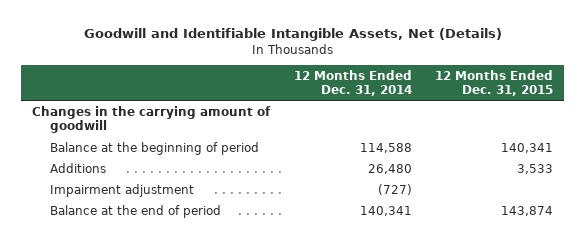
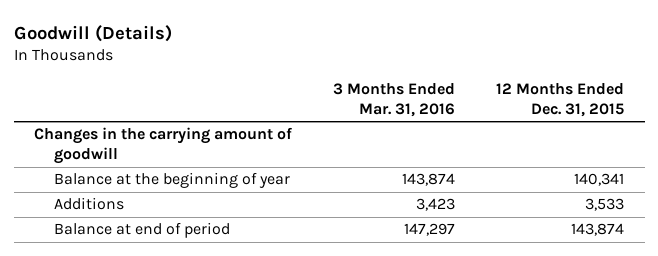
[83,28,502,42] Goodwill and Identifiable Intangible Assets, Net (Details) -> [13,24,172,42] Goodwill (Details)
[293,69,412,96] 12 Months Ended Dec. 31, 2014 -> none
none -> [333,82,456,117] 3 Months Ended Mar. 31, 2016
[49,141,259,155] Balance at the beginning of period -> [53,172,290,189] Balance at the beginning of year
[49,183,194,197] Impairment adjustment -> none
[49,204,221,218] Balance at the end of period -> [53,222,230,239] Balance at end of period

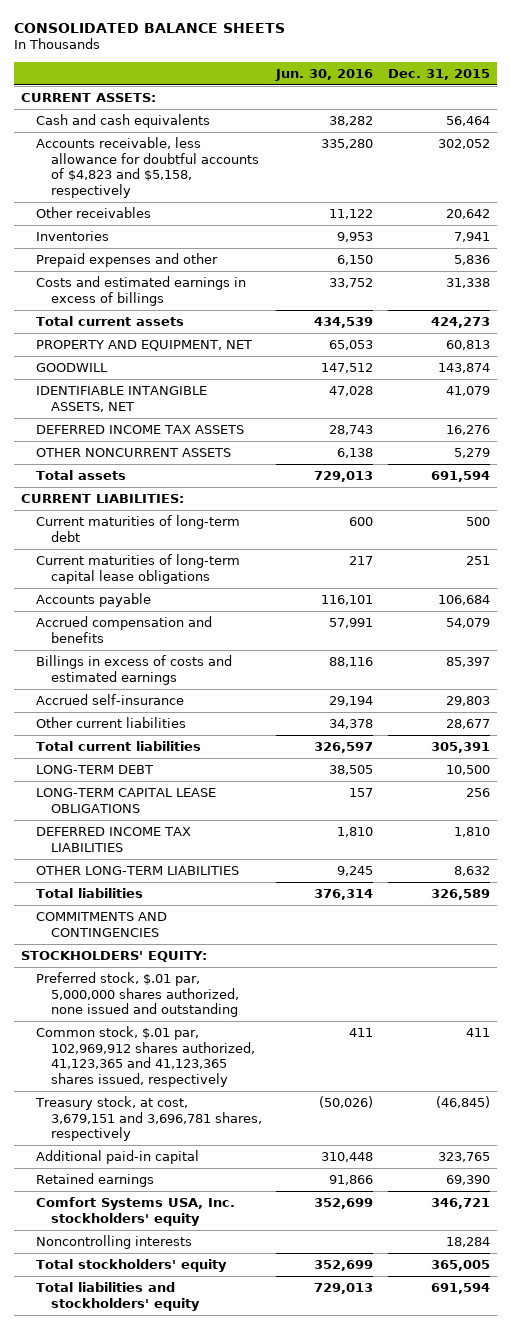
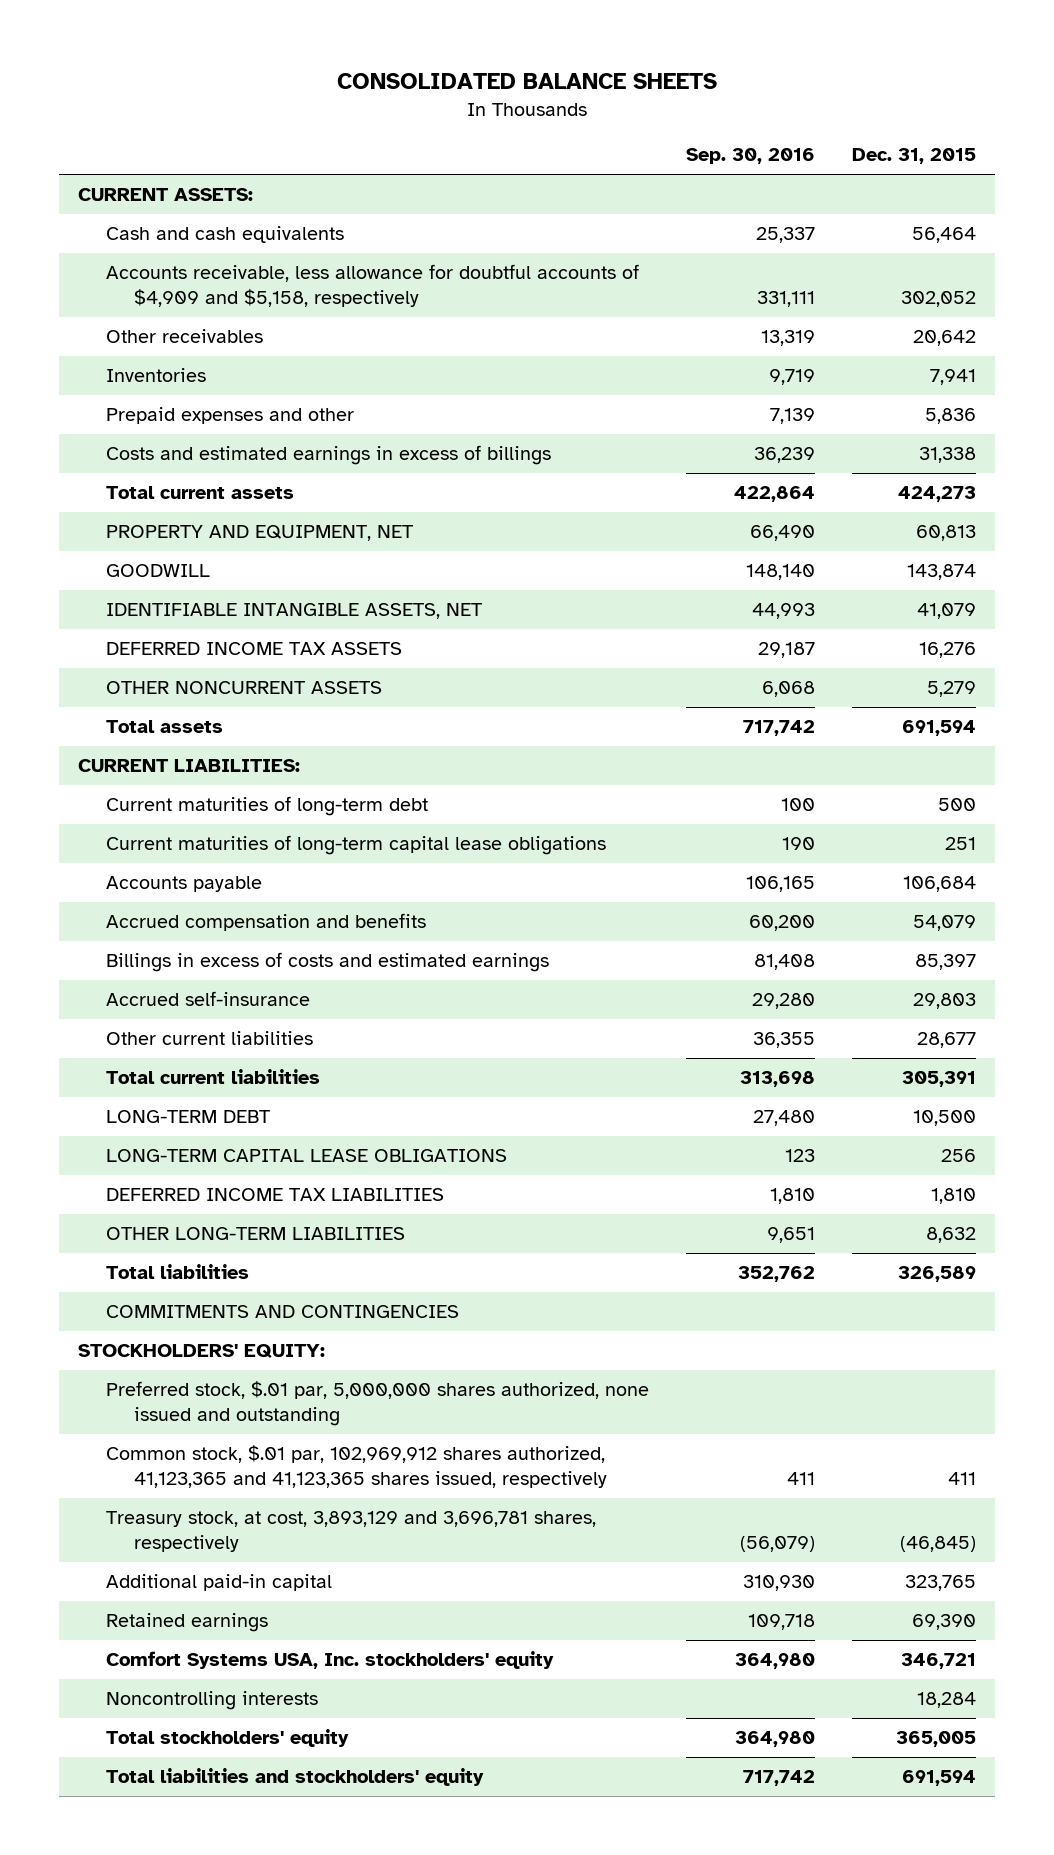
[275,68,374,81] Jun. 30, 2016 -> none
none -> [685,148,815,165] Sep. 30, 2016
[35,137,259,198] Accounts receivable, less allowance for doubtful accounts of $4,823 and $5,158, respectively -> [105,264,639,307] Accounts receivable, less allowance for doubtful accounts of $4,909 and $5,158, respectively
[34,1096,262,1142] Treasury stock, at cost, 3,679,151 and 3,696,781 shares, respectively -> [105,1511,596,1552] Treasury stock, at cost, 3,893,129 and 3,696,781 shares, respectively

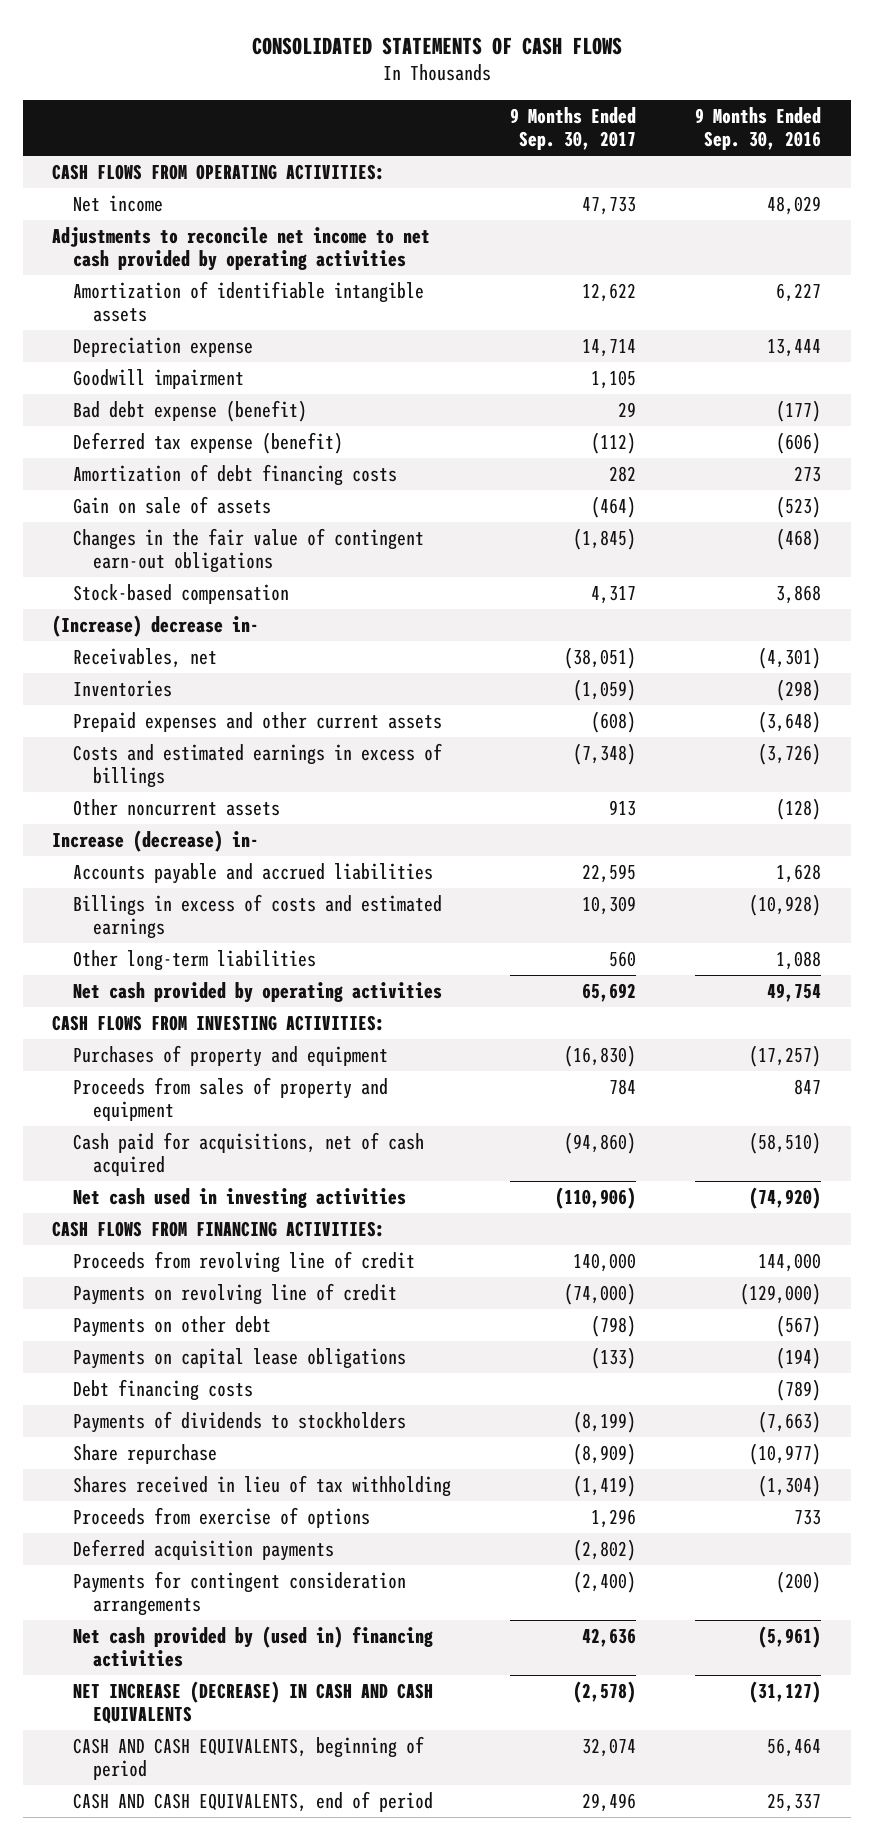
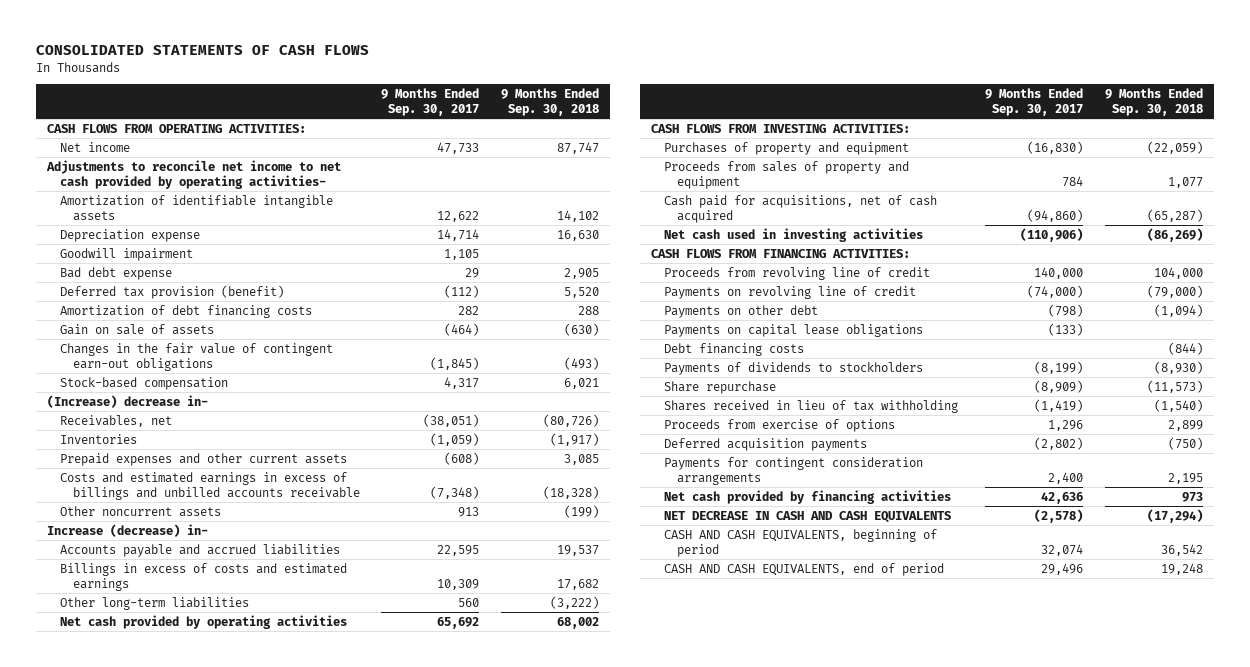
[695,106,822,151] 9 Months Ended Sep. 30, 2016 -> none
none -> [500,87,599,117] 9 Months Ended Sep. 30, 2018
[52,226,431,272] Adjustments to reconcile net income to net cash provided by operating activities -> [45,159,341,190] Adjustments to reconcile net income to net cash provided by operating activities-
[72,399,307,422] Bad debt expense (benefit) -> [59,266,172,280] Bad debt expense
[72,431,343,454] Deferred tax expense (benefit) -> [59,284,284,299] Deferred tax provision (benefit)
[72,742,442,789] Costs and estimated earnings in excess of billings -> [59,471,360,501] Costs and estimated earnings in excess of billings and unbilled accounts receivable
[572,1570,636,1593] (2,400) -> [1048,472,1084,485] 2,400
[72,1625,433,1668] Net cash provided by (used in) financing activities -> [663,489,951,504] Net cash provided by financing activities
[72,1680,433,1725] NET INCREASE (DECREASE) IN CASH AND CASH EQUIVALENTS -> [663,510,951,523] NET DECREASE IN CASH AND CASH EQUIVALENTS

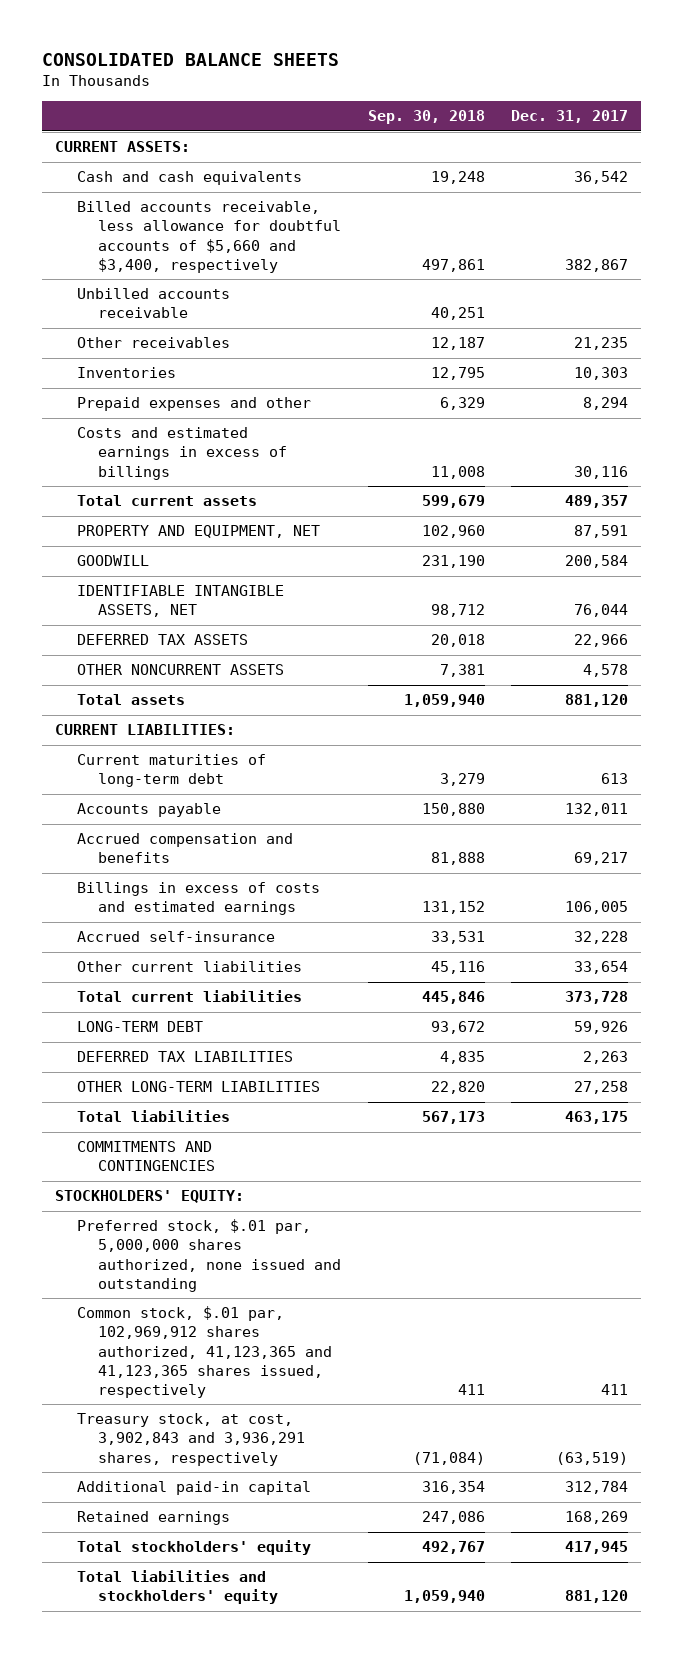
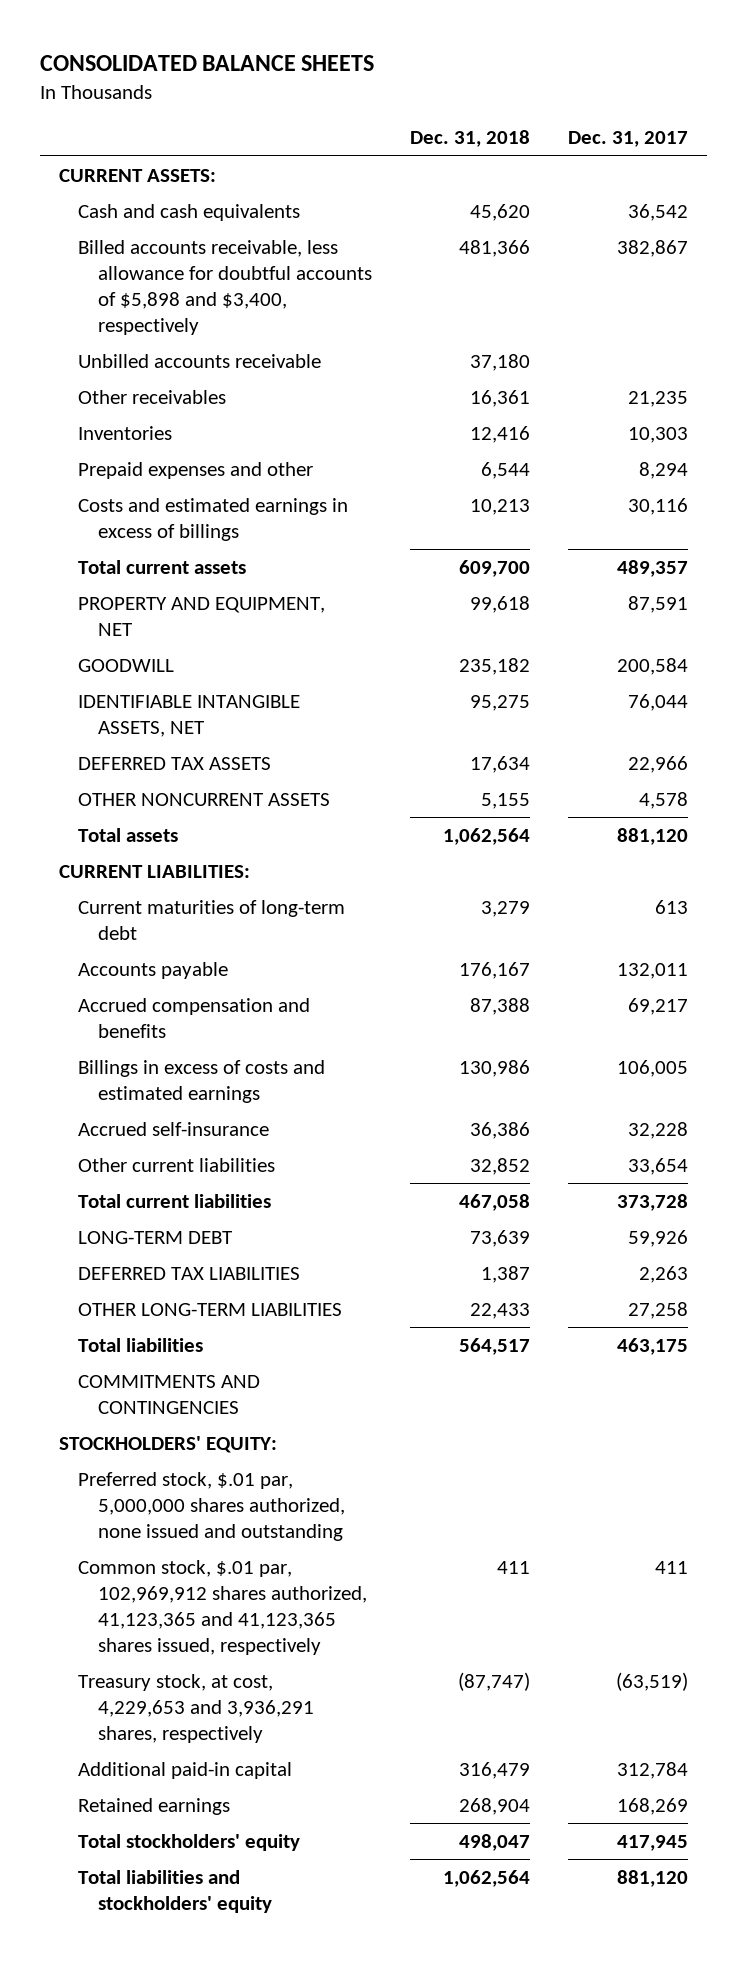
[367,110,485,125] Sep. 30, 2018 -> none
none -> [409,130,530,148] Dec. 31, 2018
[76,201,342,273] Billed accounts receivable, less allowance for doubtful accounts of $5,660 and $3,400, respectively -> [78,239,372,335] Billed accounts receivable, less allowance for doubtful accounts of $5,898 and $3,400, respectively
[76,1413,306,1466] Treasury stock, at cost, 3,902,843 and 3,936,291 shares, respectively -> [78,1673,314,1743] Treasury stock, at cost, 4,229,653 and 3,936,291 shares, respectively

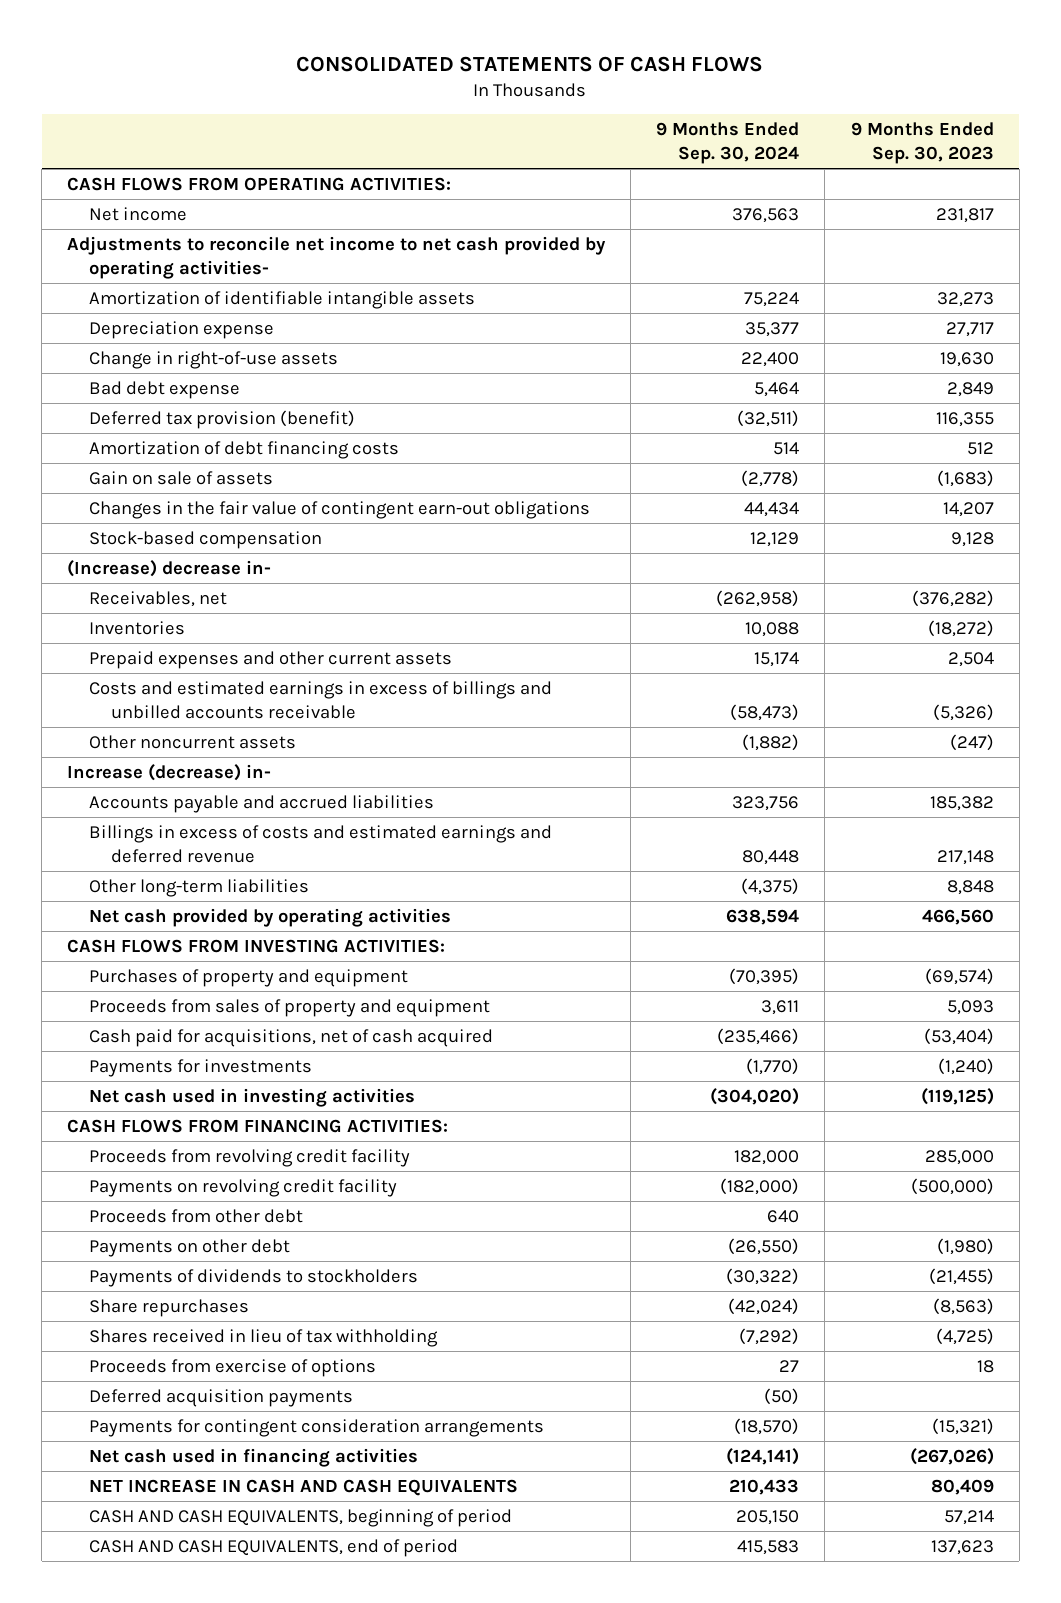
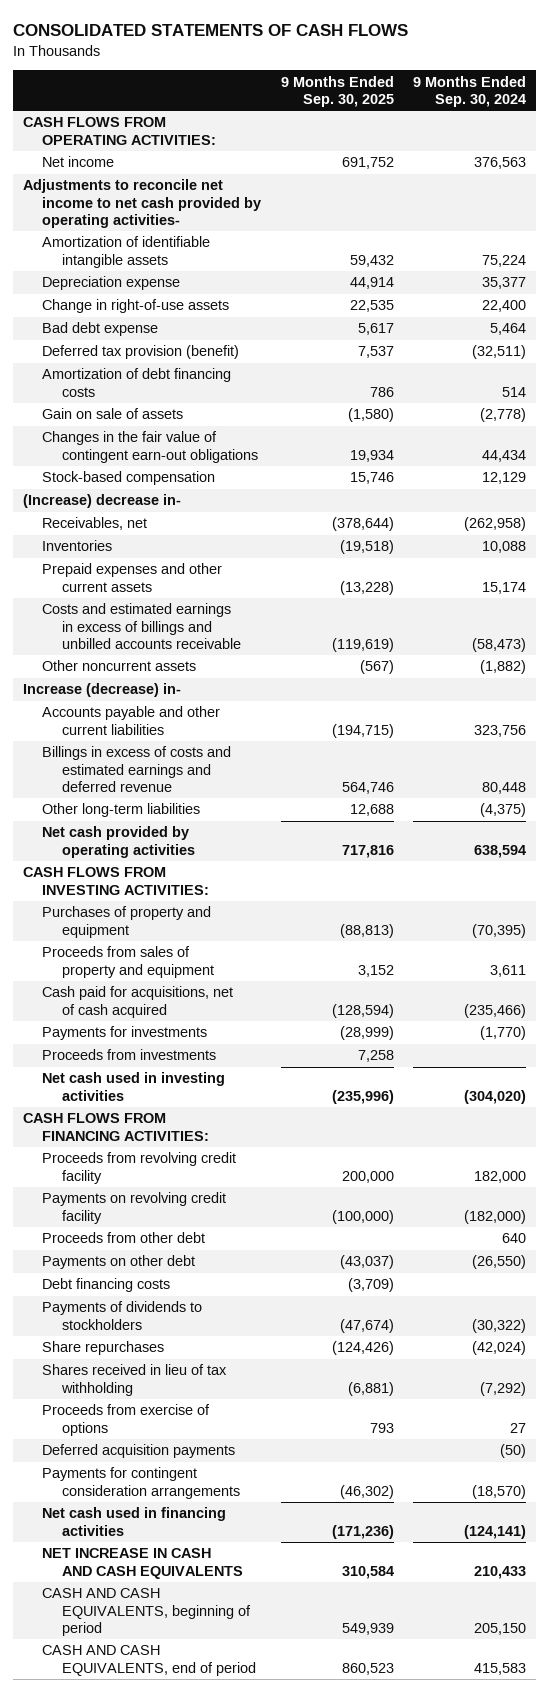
[850,122,994,165] 9 Months Ended Sep. 30, 2023 -> none
none -> [280,75,394,108] 9 Months Ended Sep. 30, 2025
[89,794,435,813] Accounts payable and accrued liabilities -> [42,706,221,735] Accounts payable and other current liabilities
none -> [42,1049,217,1061] Proceeds from investments
none -> [42,1278,171,1293] Debt financing costs

